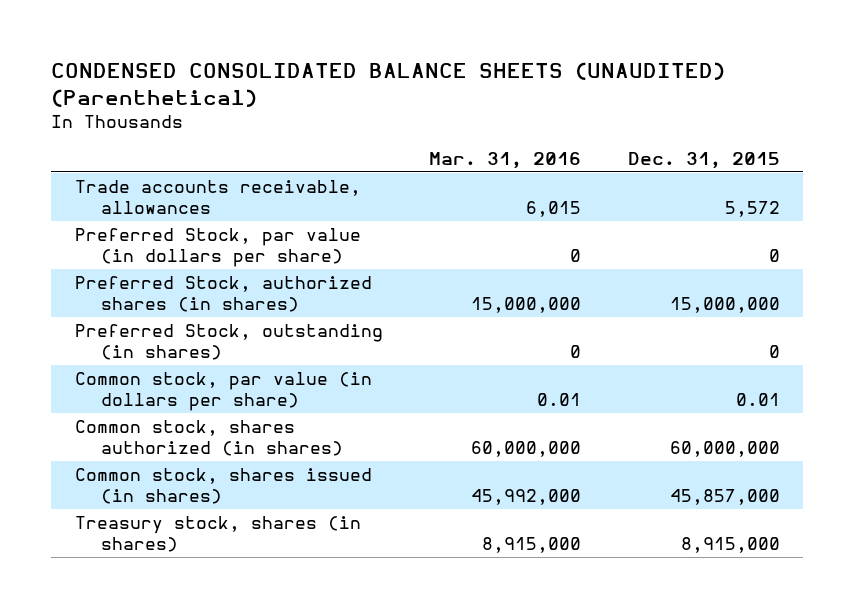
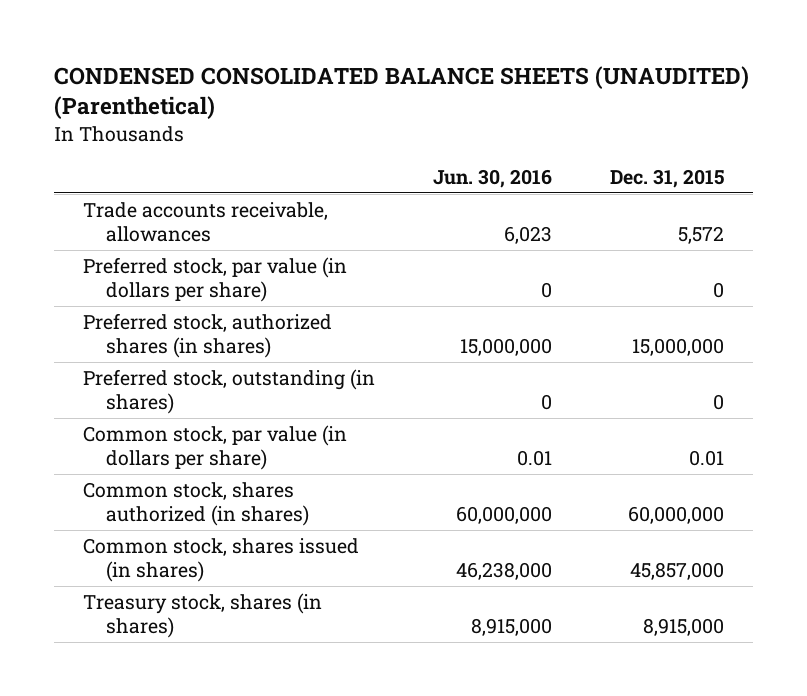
[429,152,582,170] Mar. 31, 2016 -> none
none -> [432,168,552,188] Jun. 30, 2016
[74,227,361,268] Preferred Stock, par value (in dollars per share) -> [82,257,347,302] Preferred stock, par value (in dollars per share)
[74,275,372,313] Preferred Stock, authorized shares (in shares) -> [82,313,332,358] Preferred stock, authorized shares (in shares)
[74,323,383,361] Preferred Stock, outstanding (in shares) -> [82,369,375,414] Preferred stock, outstanding (in shares)

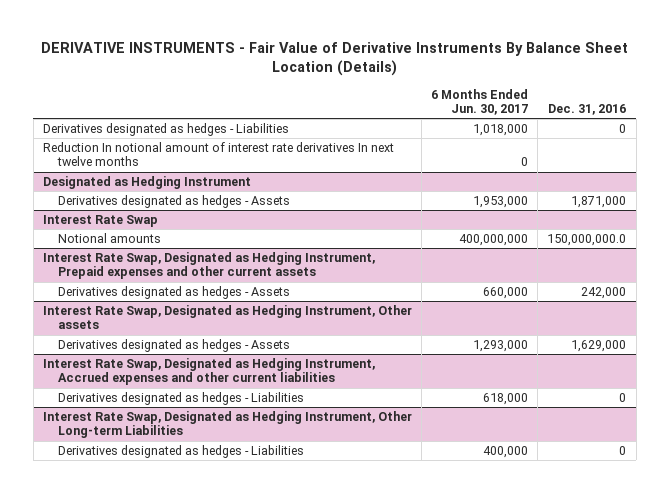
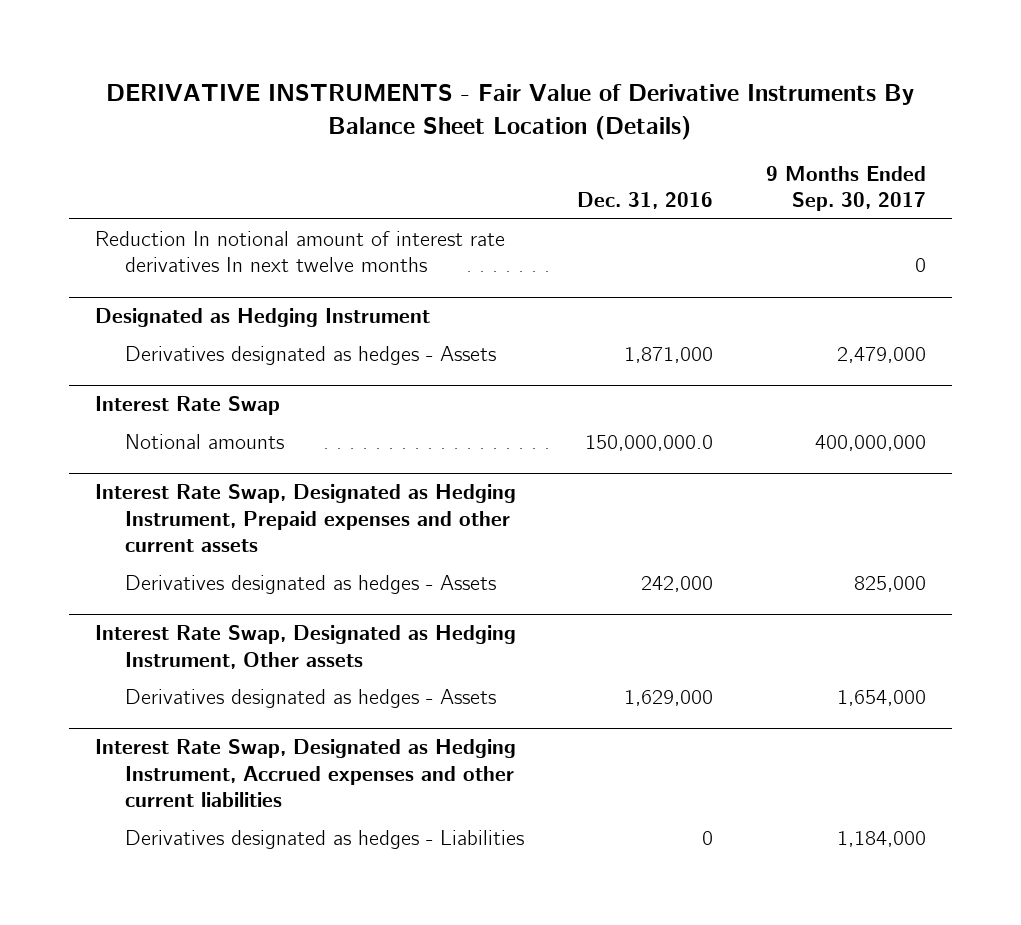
[431,88,529,116] 6 Months Ended Jun. 30, 2017 -> none
none -> [765,165,926,212] 9 Months Ended Sep. 30, 2017
[42,122,289,136] Derivatives designated as hedges - Liabilities -> none
[42,410,412,439] Interest Rate Swap, Designated as Hedging Instrument, Other Long-term Liabilities -> none
[57,444,304,458] Derivatives designated as hedges - Liabilities -> none

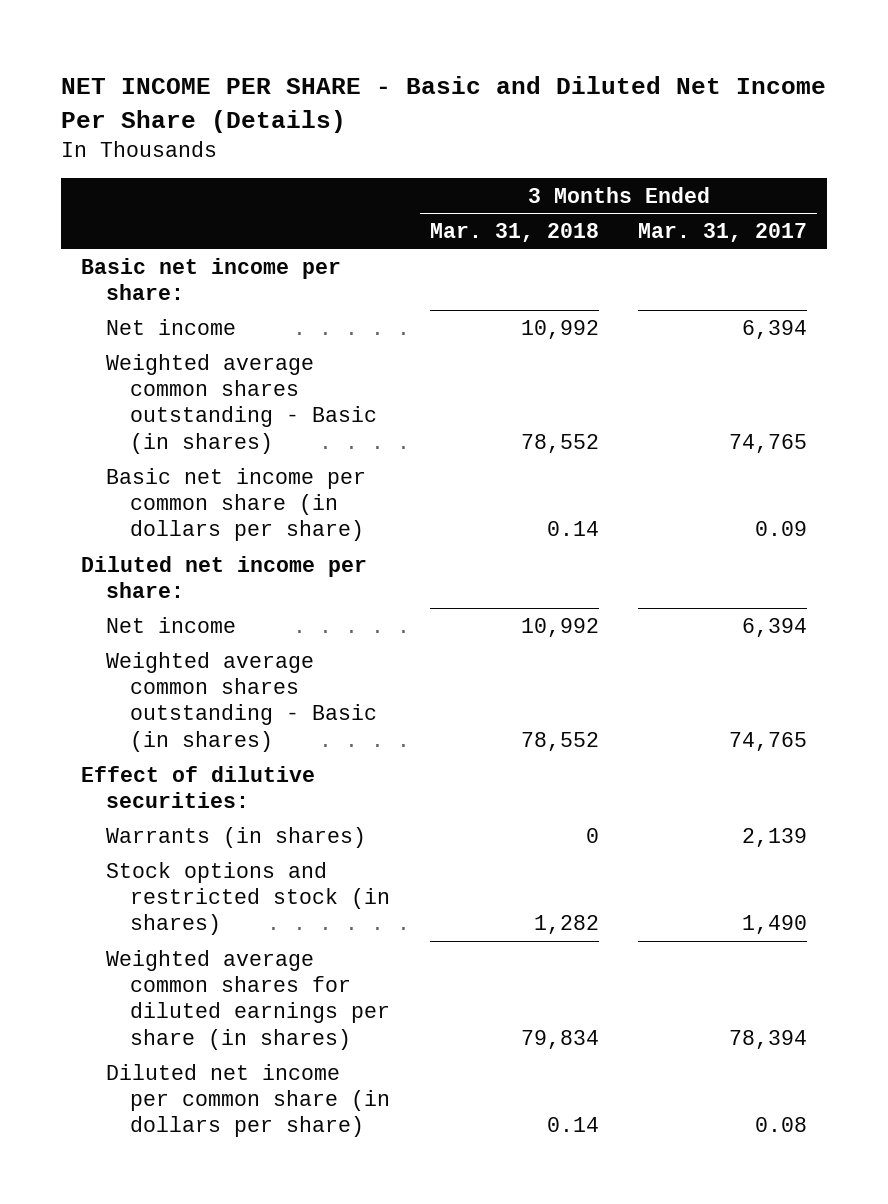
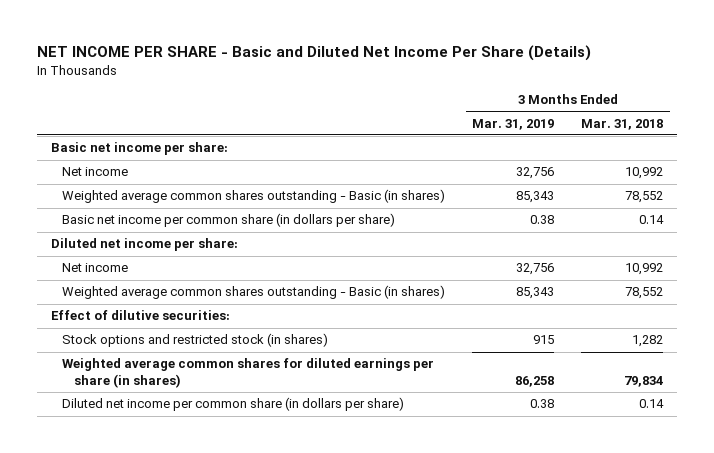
[638,222,808,242] Mar. 31, 2017 -> none
none -> [472,118,555,130] Mar. 31, 2019
[105,826,366,848] Warrants (in shares) -> none

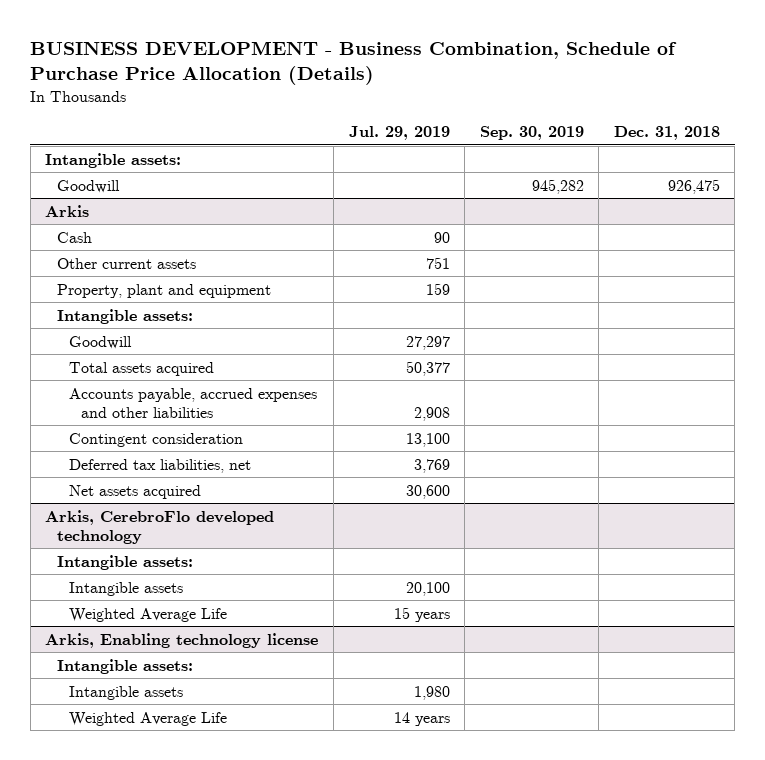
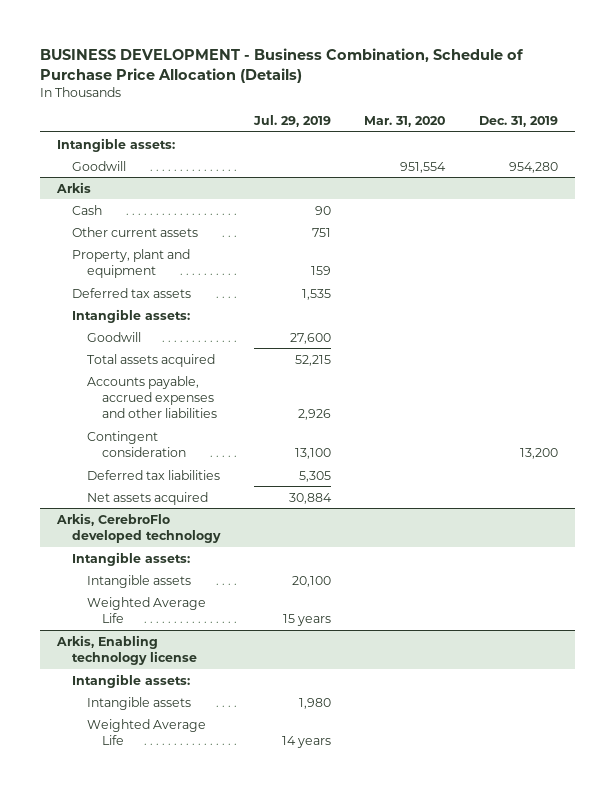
[479,125,584,140] Sep. 30, 2019 -> none
[613,125,720,140] Dec. 31, 2018 -> none
none -> [364,115,446,127] Mar. 31, 2020
none -> [479,115,559,127] Dec. 31, 2019
none -> [72,287,192,298] Deferred tax assets
[405,335,450,350] 27,297 -> [289,332,331,344] 27,600
[405,360,450,376] 50,377 -> [294,354,331,366] 52,215
[413,406,450,421] 2,908 -> [297,409,331,421] 2,926
[69,458,252,473] Deferred tax liabilities, net -> [87,469,221,480] Deferred tax liabilities
[413,458,450,473] 3,769 -> [298,470,331,482] 5,305
[405,484,450,499] 30,600 -> [288,492,332,504] 30,884

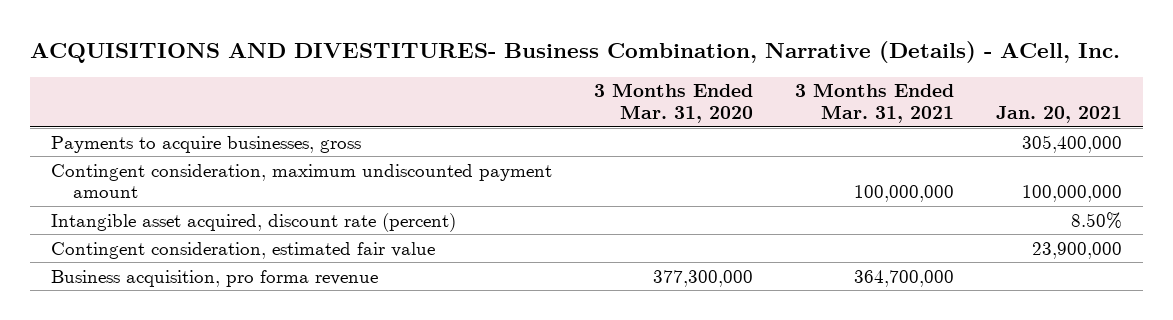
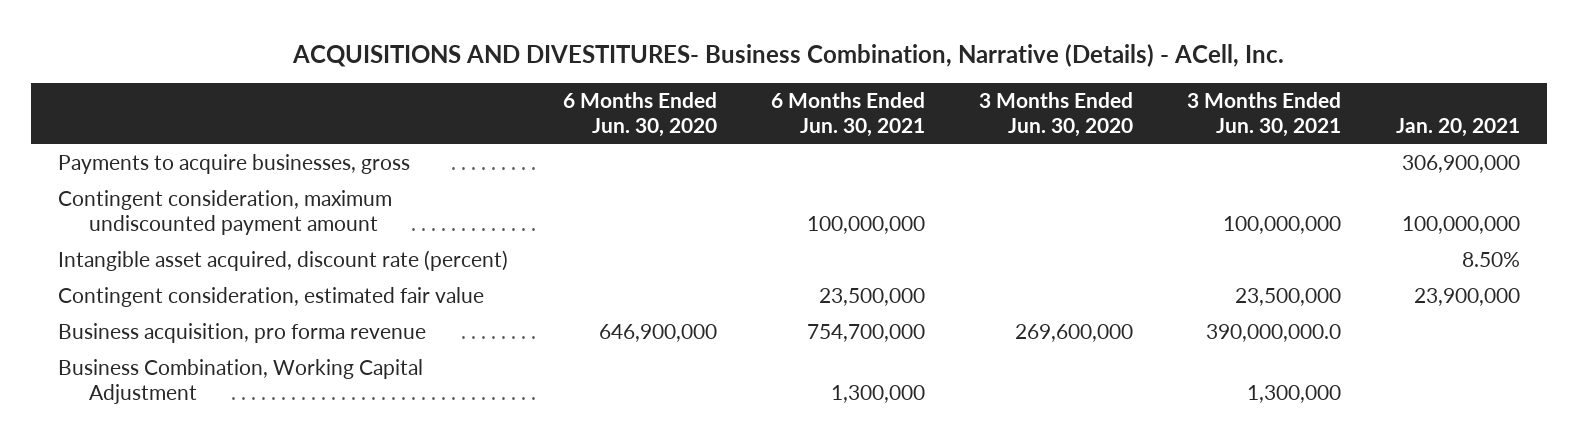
[593,83,753,124] 3 Months Ended Mar. 31, 2020 -> none
[794,83,954,124] 3 Months Ended Mar. 31, 2021 -> none
none -> [562,92,717,138] 6 Months Ended Jun. 30, 2020
none -> [770,92,925,138] 6 Months Ended Jun. 30, 2021
none -> [979,92,1134,138] 3 Months Ended Jun. 30, 2020
none -> [1187,92,1342,138] 3 Months Ended Jun. 30, 2021
[1022,134,1123,153] 305,400,000 -> [1401,155,1520,174] 306,900,000
none -> [58,359,424,405] Business Combination, Working Capital Adjustment

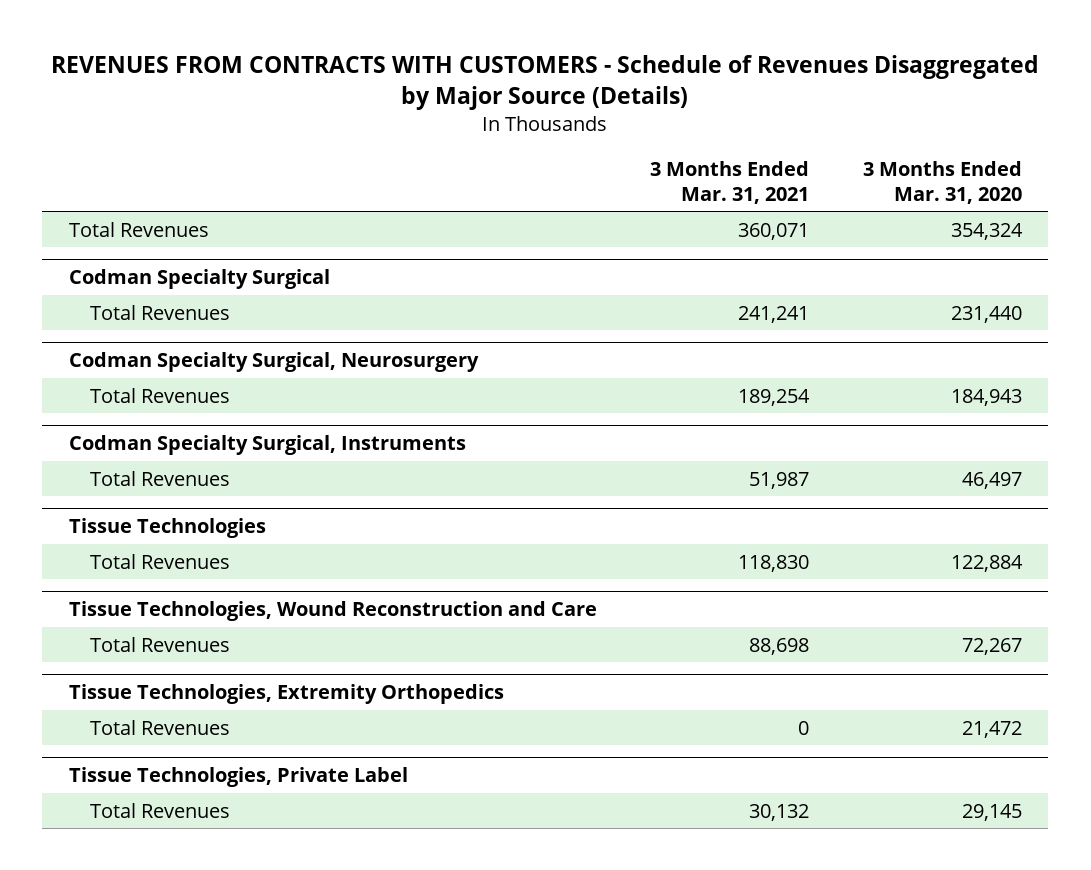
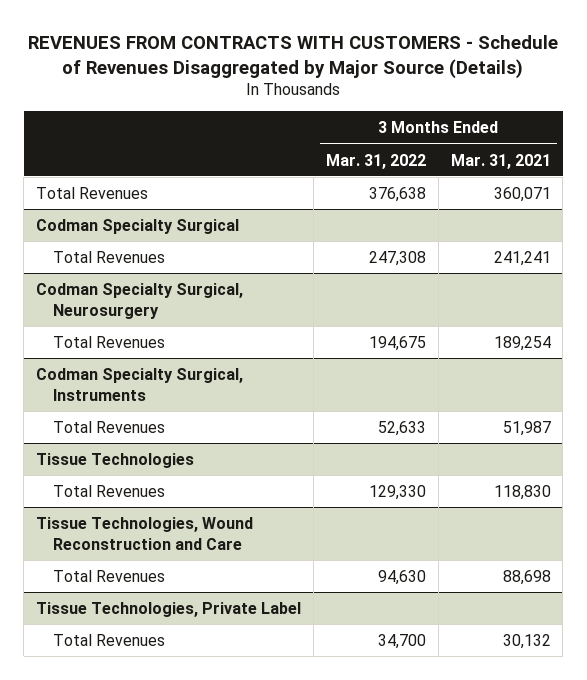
[862,160,1022,204] 3 Months Ended Mar. 31, 2020 -> none
none -> [325,153,426,169] Mar. 31, 2022
[68,684,504,705] Tissue Technologies, Extremity Orthopedics -> none
[89,719,230,735] Total Revenues -> none

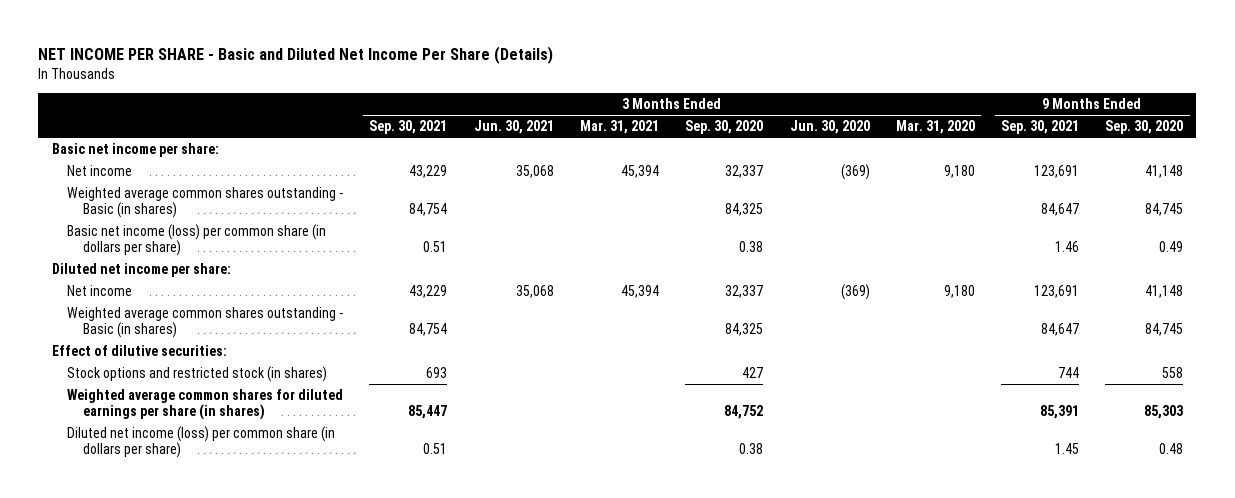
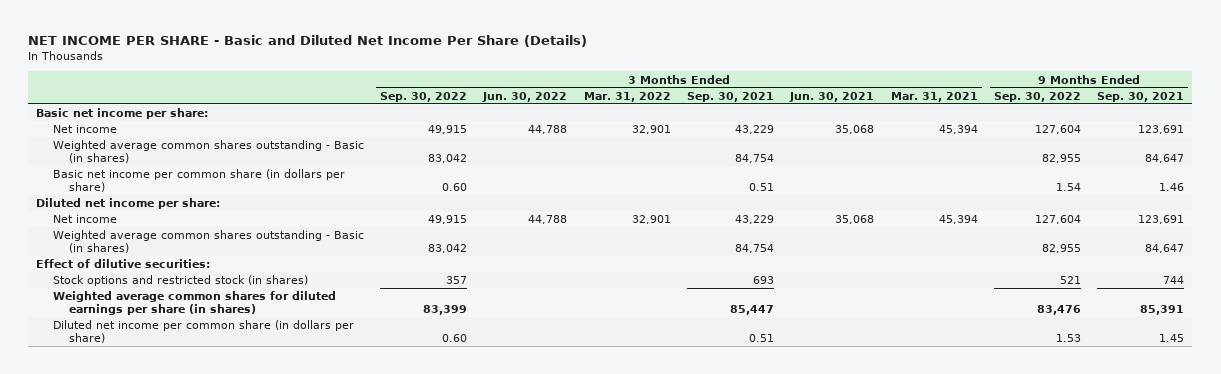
[685,120,764,135] Sep. 30, 2020 -> none
[789,120,870,135] Jun. 30, 2020 -> none
[895,120,975,135] Mar. 31, 2020 -> none
[1105,120,1184,135] Sep. 30, 2020 -> none
none -> [379,91,467,102] Sep. 30, 2022
none -> [482,91,568,102] Jun. 30, 2022
none -> [583,91,671,102] Mar. 31, 2022
none -> [993,91,1081,102] Sep. 30, 2022
[67,223,327,257] Basic net income (loss) per common share (in dollars per share) -> [52,169,345,193] Basic net income per common share (in dollars per share)
[67,425,336,459] Diluted net income (loss) per common share (in dollars per share) -> [52,320,354,344] Diluted net income per common share (in dollars per share)

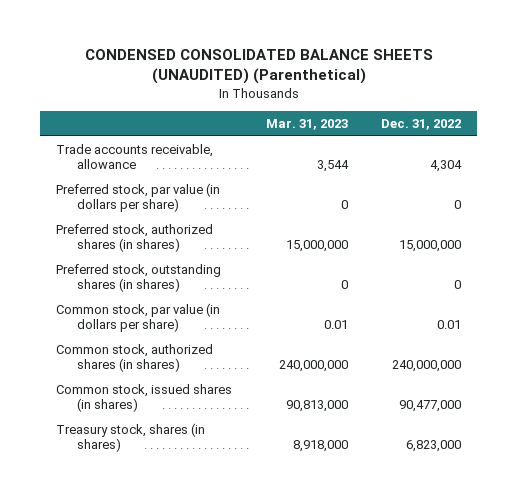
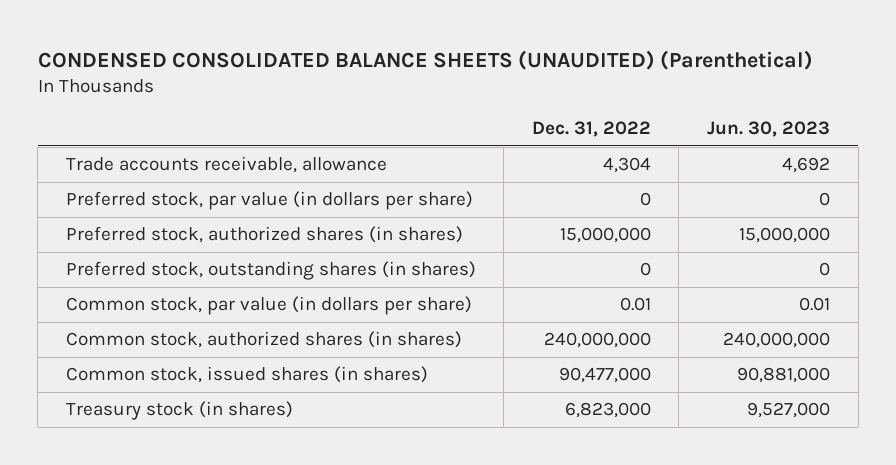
[265,119,348,131] Mar. 31, 2023 -> none
none -> [706,121,830,138] Jun. 30, 2023
[56,423,206,453] Treasury stock, shares (in shares) -> [65,401,293,421] Treasury stock (in shares)

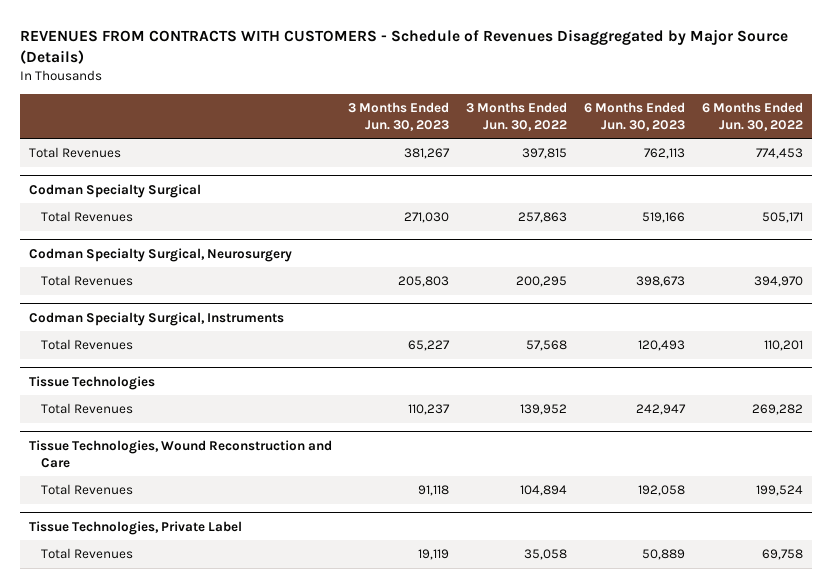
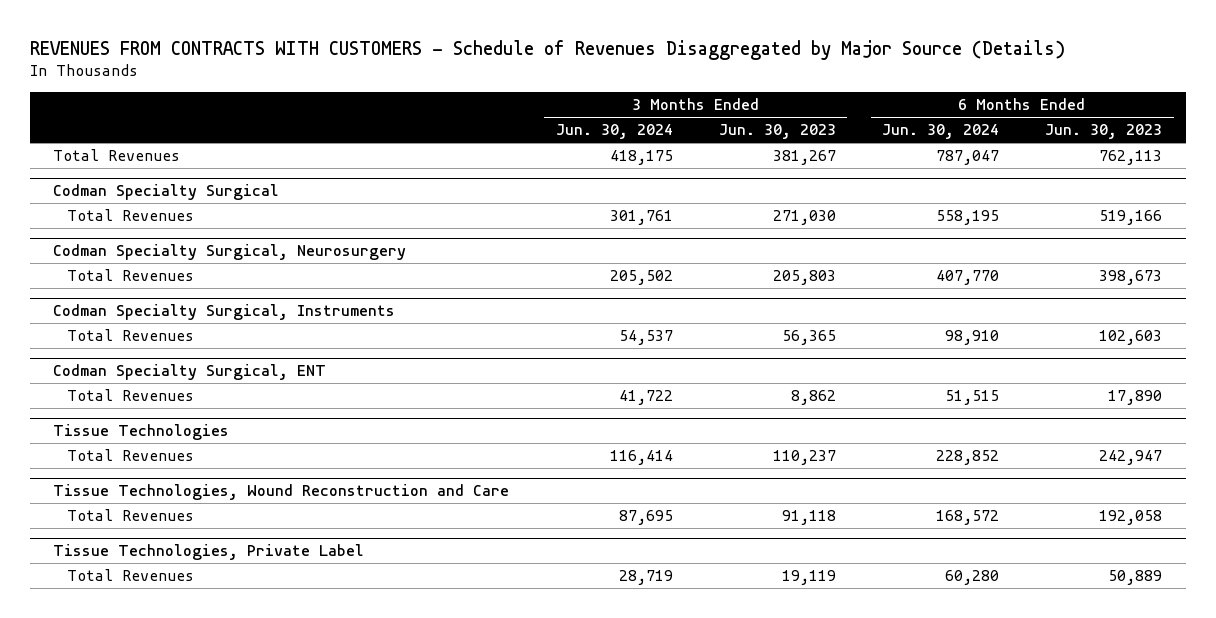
[466,101,568,131] 3 Months Ended Jun. 30, 2022 -> none
[702,101,804,131] 6 Months Ended Jun. 30, 2022 -> none
none -> [555,124,673,140] Jun. 30, 2024
none -> [882,124,1000,140] Jun. 30, 2024
[408,340,451,352] 65,227 -> [781,329,836,345] 56,365
[638,340,686,352] 120,493 -> [1099,329,1163,345] 102,603
none -> [53,364,327,381] Codman Specialty Surgical, ENT
none -> [66,388,194,401] Total Revenues

